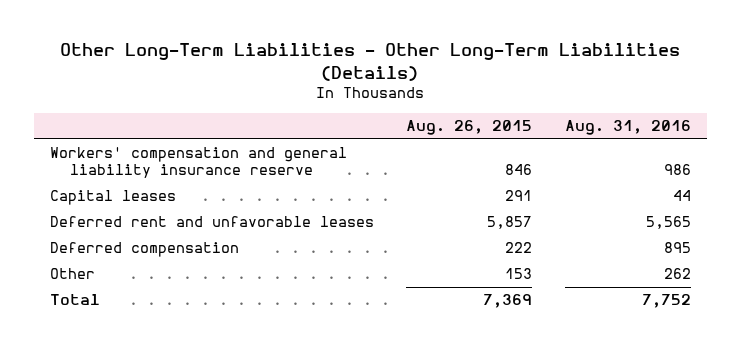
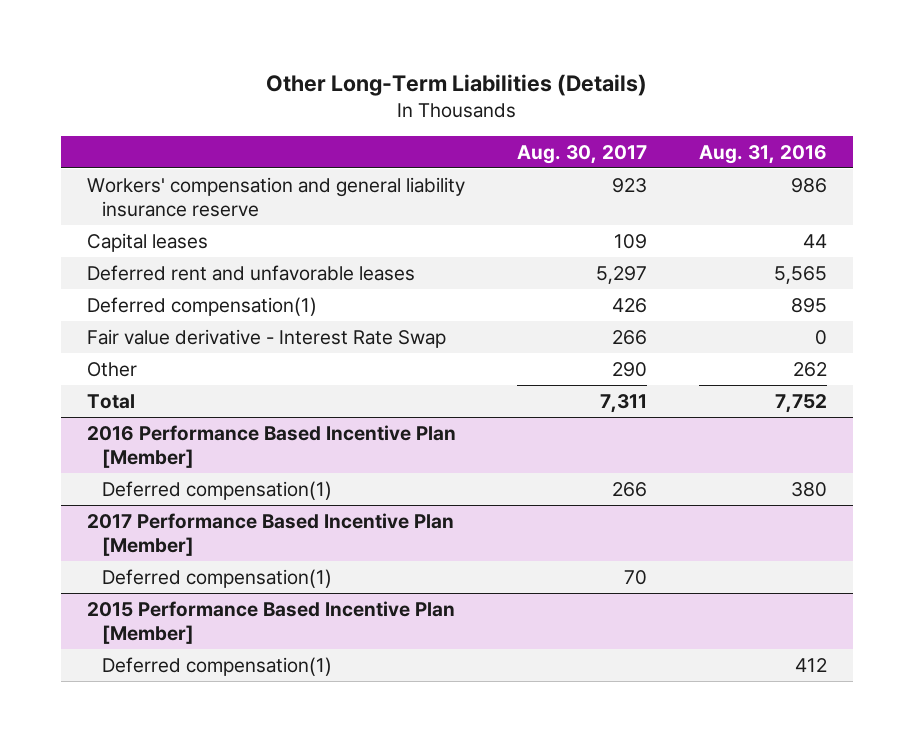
[60,43,681,81] Other Long-Term Liabilities - Other Long-Term Liabilities (Details) -> [266,73,648,96] Other Long-Term Liabilities (Details)
[406,120,533,136] Aug. 26, 2015 -> none
none -> [517,144,648,164] Aug. 30, 2017
[50,242,240,258] Deferred compensation -> [86,296,317,316] Deferred compensation(1)
none -> [86,328,446,348] Fair value derivative - Interest Rate Swap
none -> [86,424,456,468] 2016 Performance Based Incentive Plan [Member]
none -> [102,480,333,500] Deferred compensation(1)
none -> [86,512,454,556] 2017 Performance Based Incentive Plan [Member]
none -> [102,568,333,588] Deferred compensation(1)
none -> [86,600,455,644] 2015 Performance Based Incentive Plan [Member]
none -> [102,656,333,676] Deferred compensation(1)

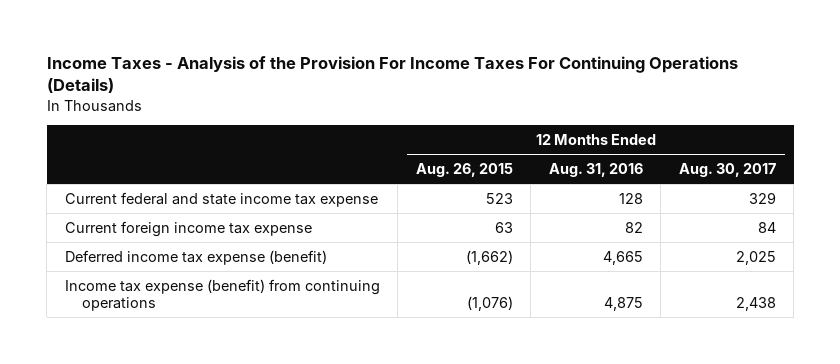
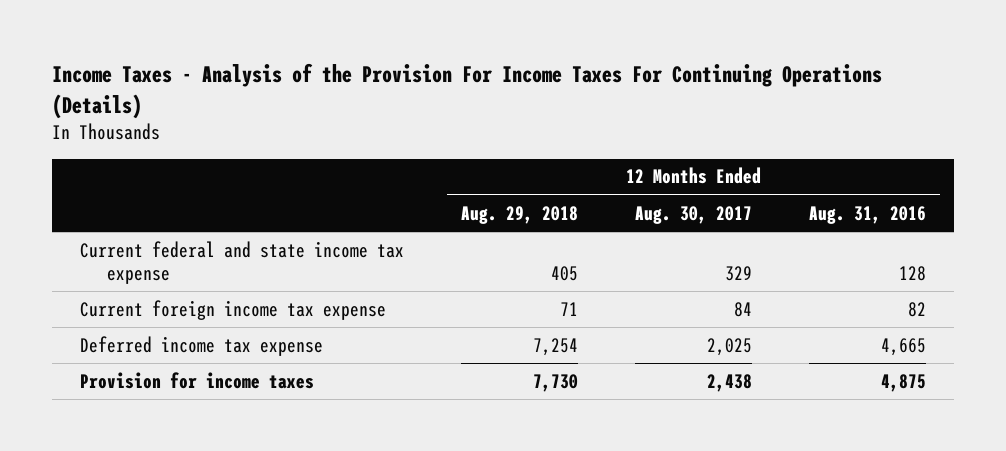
[415,163,513,178] Aug. 26, 2015 -> none
none -> [461,205,579,224] Aug. 29, 2018
[64,249,327,265] Deferred income tax expense (benefit) -> [80,335,324,356] Deferred income tax expense
[64,278,380,312] Income tax expense (benefit) from continuing operations -> [80,371,315,389] Provision for income taxes

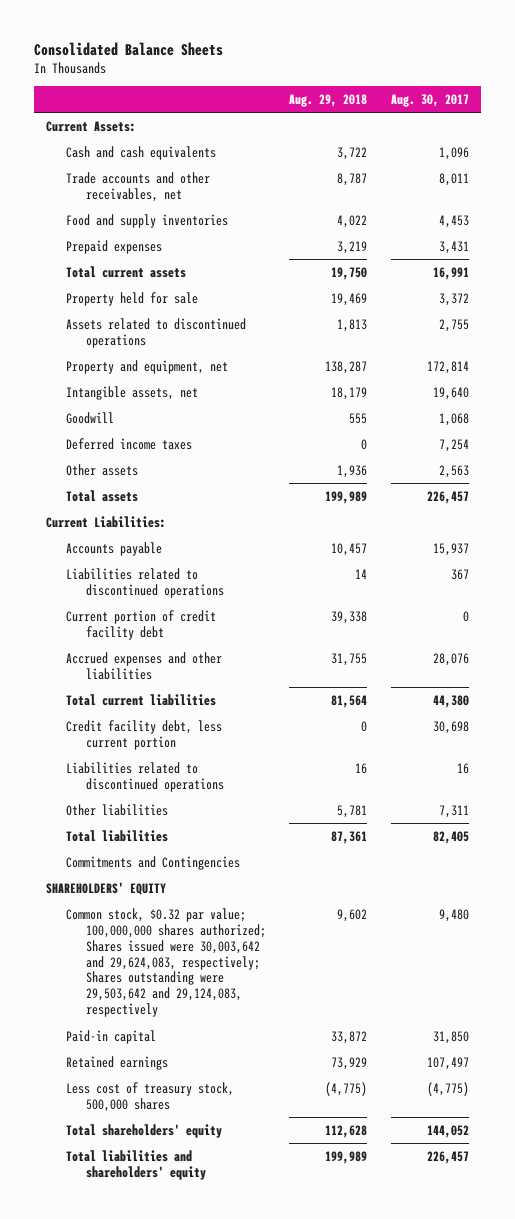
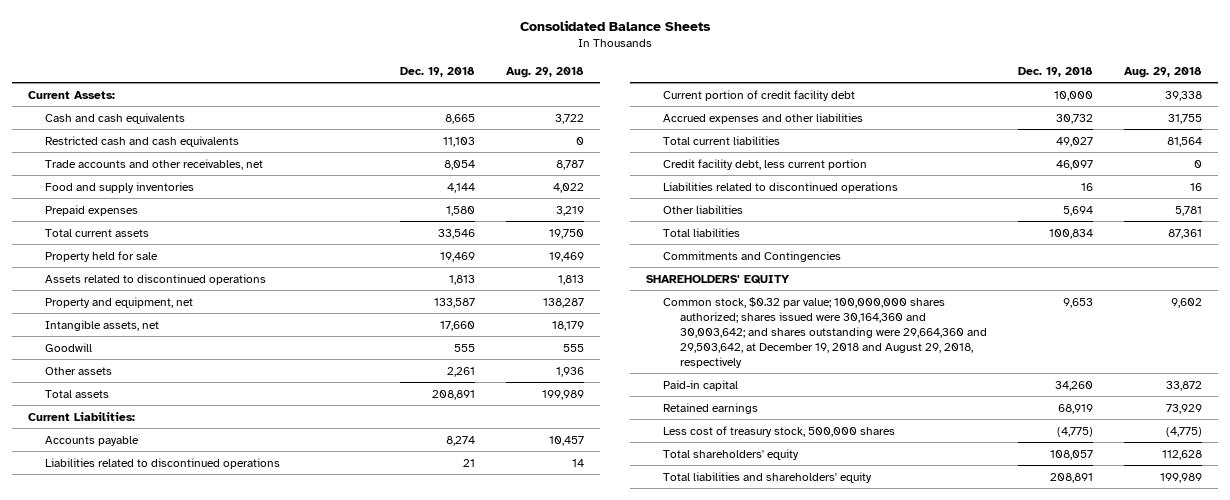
[390,93,469,107] Aug. 30, 2017 -> none
none -> [399,66,475,77] Dec. 19, 2018
none -> [44,135,239,147] Restricted cash and cash equivalents
[65,437,192,450] Deferred income taxes -> none
[65,907,267,1018] Common stock, $0.32 par value; 100,000,000 shares authorized; Shares issued were 30,003,642 and 29,624,083, respectively; Shares outstanding were 29,503,642 and 29,124,083, respectively -> [662,296,987,368] Common stock, $0.32 par value; 100,000,000 shares authorized; shares issued were 30,164,360 and 30,003,642; and shares outstanding were 29,664,360 and 29,503,642, at December 19, 2018 and August 29, 2018, respectively

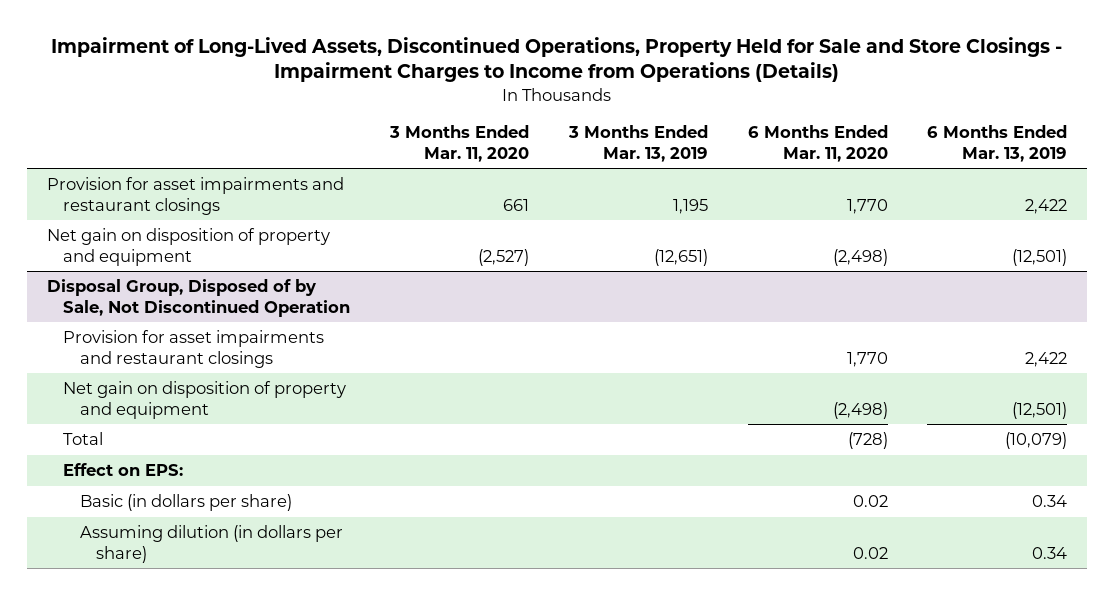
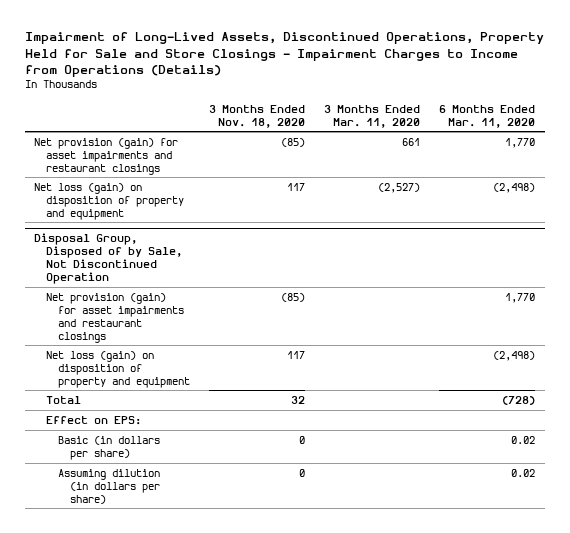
[567,125,708,162] 3 Months Ended Mar. 13, 2019 -> none
[927,125,1068,162] 6 Months Ended Mar. 13, 2019 -> none
none -> [209,104,306,128] 3 Months Ended Nov. 18, 2020
[46,177,344,215] Provision for asset impairments and restaurant closings -> [34,137,179,175] Net provision (gain) for asset impairments and restaurant closings
[46,228,330,266] Net gain on disposition of property and equipment -> [34,182,185,220] Net loss (gain) on disposition of property and equipment
[63,330,325,368] Provision for asset impairments and restaurant closings -> [46,292,185,343] Net provision (gain) for asset impairments and restaurant closings
[63,381,347,419] Net gain on disposition of property and equipment -> [46,350,191,388] Net loss (gain) on disposition of property and equipment

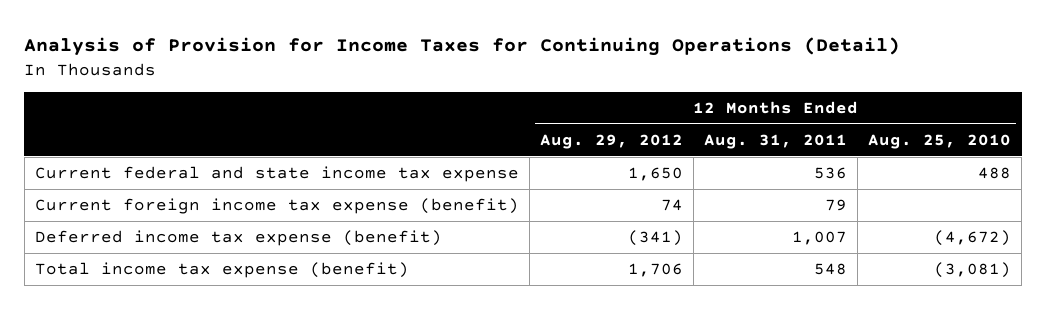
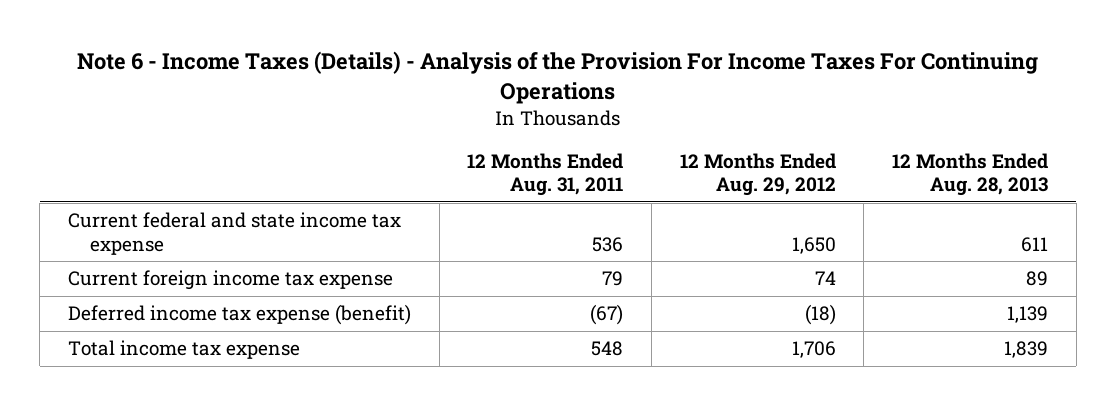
[24,37,901,57] Analysis of Provision for Income Taxes for Continuing Operations (Detail) -> [76,51,1038,104] Note 6 - Income Taxes (Details) - Analysis of the Provision For Income Taxes For Continuing Operations
[868,133,1012,149] Aug. 25, 2010 -> none
none -> [891,152,1048,197] 12 Months Ended Aug. 28, 2013
[34,197,519,214] Current foreign income tax expense (benefit) -> [67,270,393,291] Current foreign income tax expense
[628,229,684,246] (341) -> [804,304,836,326] (18)
[792,230,848,245] 1,007 -> [590,304,624,326] (67)
[34,261,409,278] Total income tax expense (benefit) -> [67,340,300,360] Total income tax expense

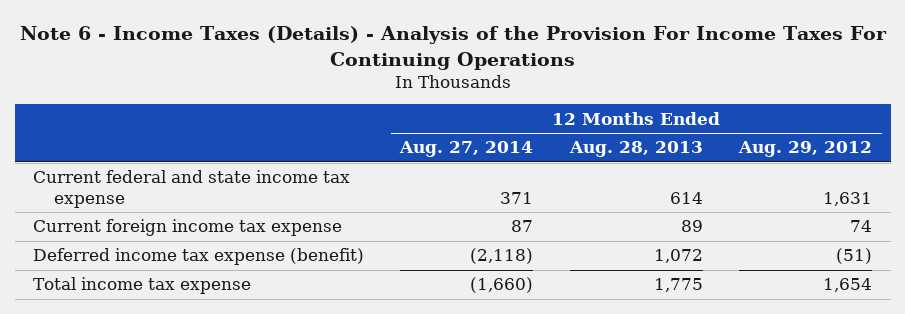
[467,152,624,197] 12 Months Ended Aug. 31, 2011 -> none
none -> [399,141,534,158] Aug. 27, 2014
[791,236,836,254] 1,650 -> [823,191,873,206] 1,631
[1020,236,1048,252] 611 -> [669,191,703,204] 614
[804,304,836,326] (18) -> [836,248,873,265] (51)
[1006,306,1048,324] 1,139 -> [653,249,703,264] 1,072
[791,341,836,359] 1,706 -> [823,278,873,293] 1,654
[1003,341,1048,359] 1,839 -> [653,278,703,293] 1,775

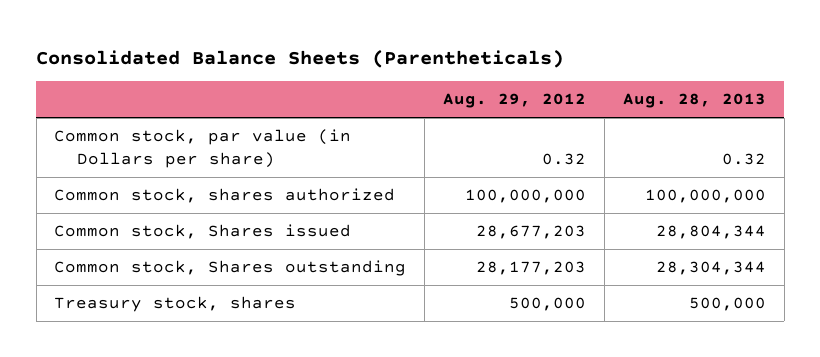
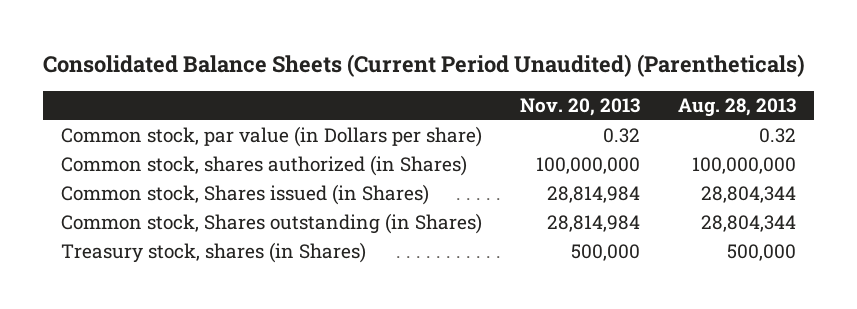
[36,49,565,68] Consolidated Balance Sheets (Parentheticals) -> [42,53,805,77] Consolidated Balance Sheets (Current Period Unaudited) (Parentheticals)
[443,93,587,109] Aug. 29, 2012 -> none
none -> [520,98,641,117] Nov. 20, 2013
[54,188,396,204] Common stock, shares authorized -> [61,155,468,177] Common stock, shares authorized (in Shares)
[54,224,352,240] Common stock, Shares issued -> [61,184,430,206] Common stock, Shares issued (in Shares)
[54,260,407,277] Common stock, Shares outstanding -> [61,213,483,235] Common stock, Shares outstanding (in Shares)
[655,261,766,276] 28,304,344 -> [700,215,796,233] 28,804,344
[54,296,297,313] Treasury stock, shares -> [61,242,367,264] Treasury stock, shares (in Shares)

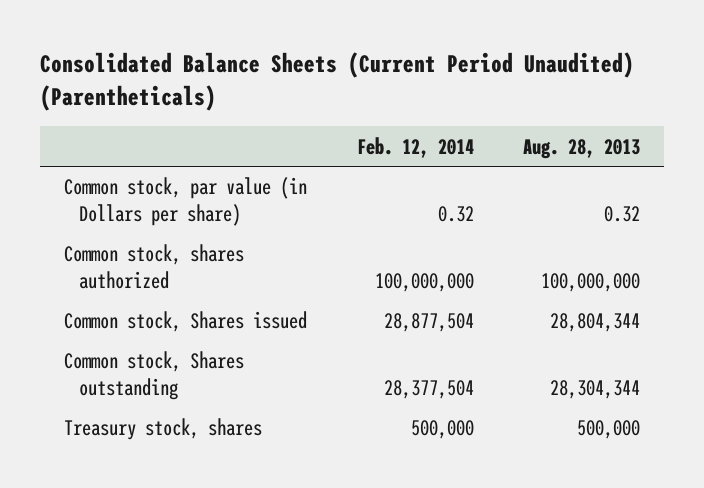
[520,98,641,117] Nov. 20, 2013 -> none
none -> [356,136,474,158] Feb. 12, 2014
[61,155,468,177] Common stock, shares authorized (in Shares) -> [64,244,245,290] Common stock, shares authorized
[61,184,430,206] Common stock, Shares issued (in Shares) -> [64,311,308,333] Common stock, Shares issued
[61,213,483,235] Common stock, Shares outstanding (in Shares) -> [64,351,245,401] Common stock, Shares outstanding
[700,215,796,233] 28,804,344 -> [549,380,640,400] 28,304,344
[61,242,367,264] Treasury stock, shares (in Shares) -> [64,418,263,441] Treasury stock, shares

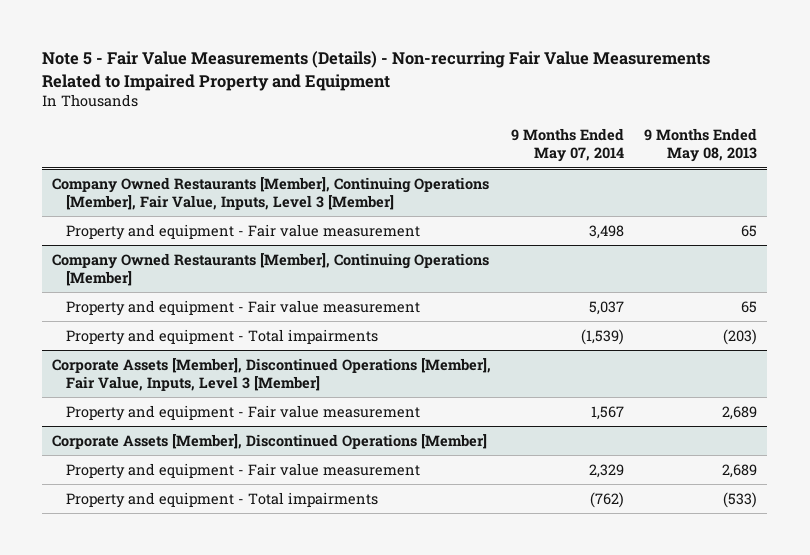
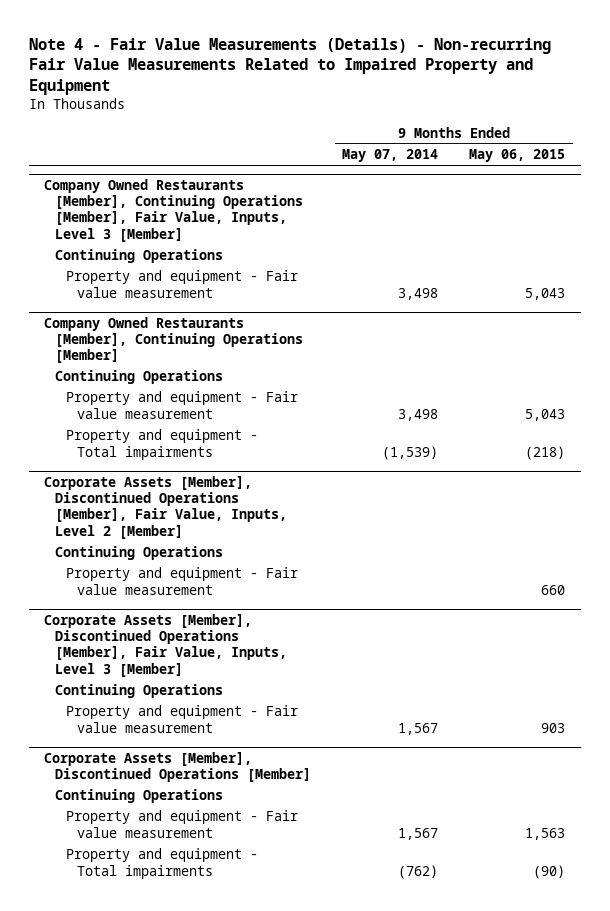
[42,51,711,91] Note 5 - Fair Value Measurements (Details) - Non-recurring Fair Value Measurements Related to Impaired Property and Equipment -> [28,37,551,96] Note 4 - Fair Value Measurements (Details) - Non-recurring Fair Value Measurements Related to Impaired Property and Equipment
[644,127,758,163] 9 Months Ended May 08, 2013 -> none
none -> [469,149,566,163] May 06, 2015
none -> [55,249,224,264] Continuing Operations
none -> [55,370,224,385] Continuing Operations
[589,300,625,315] 5,037 -> [398,408,439,421] 3,498
none -> [44,475,288,539] Corporate Assets [Member], Discontinued Operations [Member], Fair Value, Inputs, Level 2 [Member]
none -> [55,546,224,561] Continuing Operations
none -> [66,567,299,595] Property and equipment - Fair value measurement
none -> [55,684,224,699] Continuing Operations
none -> [55,789,224,804] Continuing Operations
[589,463,625,478] 2,329 -> [398,827,439,840] 1,567

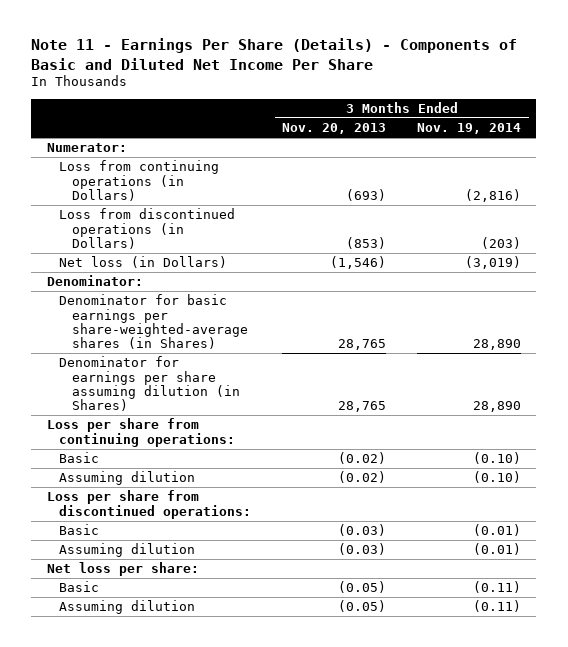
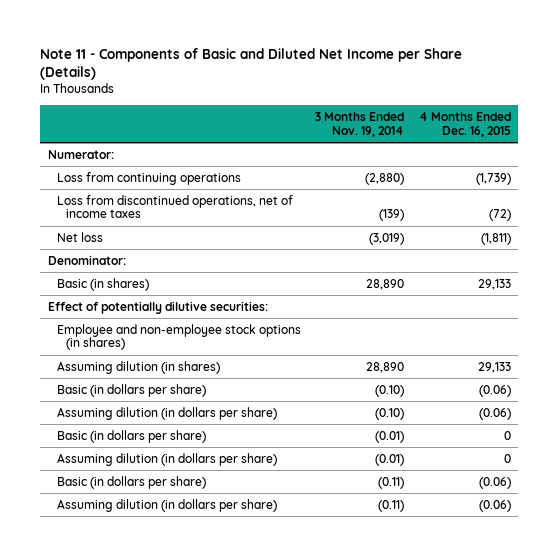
[31,38,518,70] Note 11 - Earnings Per Share (Details) - Components of Basic and Diluted Net Income Per Share -> [40,47,463,81] Note 11 - Components of Basic and Diluted Net Income per Share (Details)
[282,123,387,135] Nov. 20, 2013 -> none
none -> [418,111,511,137] 4 Months Ended Dec. 16, 2015
[59,160,220,201] Loss from continuing operations (in Dollars) -> [56,171,241,185] Loss from continuing operations
[464,188,521,202] (2,816) -> [365,172,405,185] (2,880)
[59,208,236,249] Loss from discontinued operations (in Dollars) -> [56,194,293,219] Loss from discontinued operations, net of income taxes
[480,236,521,249] (203) -> [379,209,405,222] (139)
[59,256,228,269] Net loss (in Dollars) -> [56,231,103,242] Net loss
[46,418,236,447] Loss per share from continuing operations: -> none
[46,490,252,519] Loss per share from discontinued operations: -> none
[46,562,199,577] Net loss per share: -> none
[59,294,249,350] Denominator for basic earnings per share-weighted-average shares (in Shares) -> [56,277,149,291] Basic (in shares)
none -> [47,300,268,314] Effect of potentially dilutive securities:
none -> [56,323,301,351] Employee and non-employee stock options (in shares)
[59,356,241,412] Denominator for earnings per share assuming dilution (in Shares) -> [56,360,220,374] Assuming dilution (in shares)
[59,452,100,464] Basic -> [56,383,206,397] Basic (in dollars per share)
[59,471,196,486] Assuming dilution -> [56,406,277,420] Assuming dilution (in dollars per share)
[59,524,100,536] Basic -> [56,429,206,443] Basic (in dollars per share)
[59,543,196,558] Assuming dilution -> [56,452,277,466] Assuming dilution (in dollars per share)
[59,581,100,593] Basic -> [56,475,206,489] Basic (in dollars per share)
[59,600,196,615] Assuming dilution -> [56,498,277,512] Assuming dilution (in dollars per share)

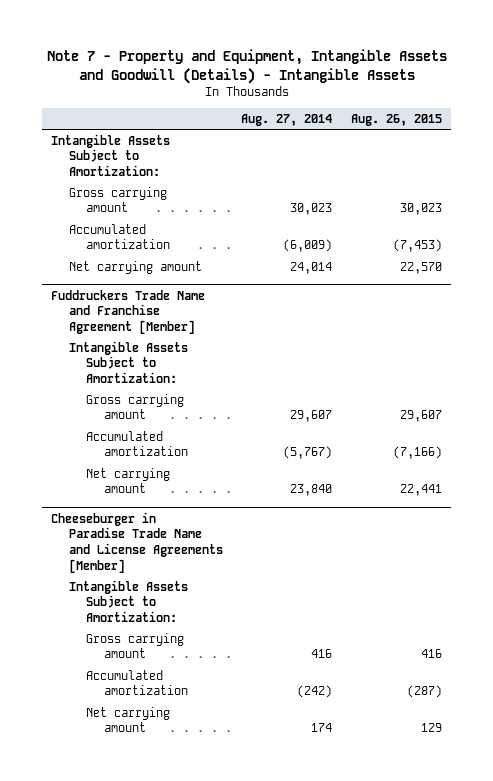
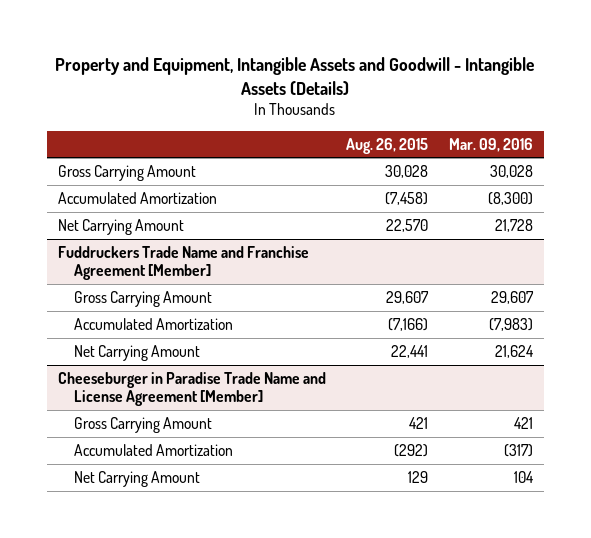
[46,48,447,84] Note 7 - Property and Equipment, Intangible Assets and Goodwill (Details) - Intangible Assets -> [55,56,535,95] Property and Equipment, Intangible Assets and Goodwill - Intangible Assets (Details)
[241,114,333,127] Aug. 27, 2014 -> none
none -> [449,137,534,152] Mar. 09, 2016
[51,133,171,177] Intangible Assets Subject to Amortization: -> none
[68,186,167,213] Gross carrying amount -> [57,164,196,181] Gross Carrying Amount
[399,203,442,216] 30,023 -> [385,164,429,178] 30,028
[68,223,171,250] Accumulated amortization -> [57,191,217,204] Accumulated Amortization
[392,239,442,253] (7,453) -> [385,191,429,205] (7,458)
[68,260,202,274] Net carrying amount -> [57,218,184,235] Net Carrying Amount
[68,340,188,384] Intangible Assets Subject to Amortization: -> none
[68,579,188,623] Intangible Assets Subject to Amortization: -> none
[86,393,185,420] Gross carrying amount -> [73,290,212,307] Gross Carrying Amount
[86,430,188,457] Accumulated amortization -> [73,317,233,330] Accumulated Amortization
[86,467,171,494] Net carrying amount -> [73,344,200,361] Net Carrying Amount
[51,511,223,573] Cheeseburger in Paradise Trade Name and License Agreements [Member] -> [57,371,326,406] Cheeseburger in Paradise Trade Name and License Agreement [Member]
[86,632,185,659] Gross carrying amount -> [73,416,212,433] Gross Carrying Amount
[420,649,442,659] 416 -> [409,416,429,429] 421
[86,669,188,696] Accumulated amortization -> [73,443,233,456] Accumulated Amortization
[406,685,442,699] (287) -> [394,443,429,457] (292)
[86,706,171,733] Net carrying amount -> [73,470,200,487] Net Carrying Amount

